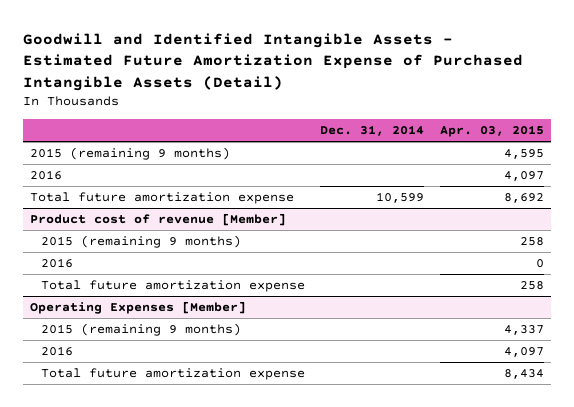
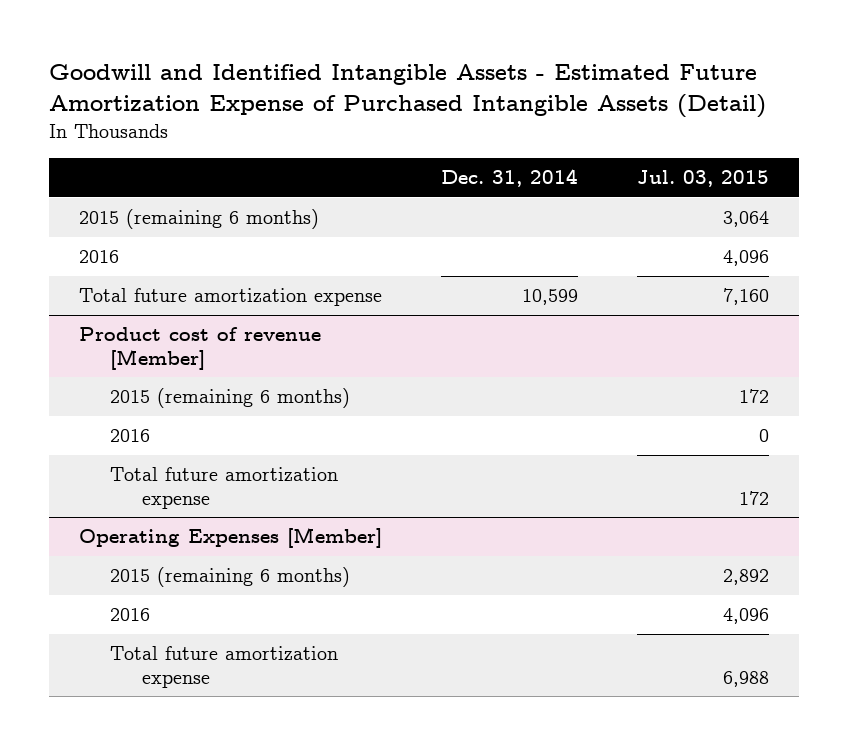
[439,124,544,137] Apr. 03, 2015 -> none
none -> [637,170,770,188] Jul. 03, 2015
[30,147,231,161] 2015 (remaining 9 months) -> [78,209,319,230] 2015 (remaining 6 months)
[40,235,241,249] 2015 (remaining 9 months) -> [110,388,351,409] 2015 (remaining 6 months)
[40,323,241,337] 2015 (remaining 9 months) -> [110,567,351,588] 2015 (remaining 6 months)

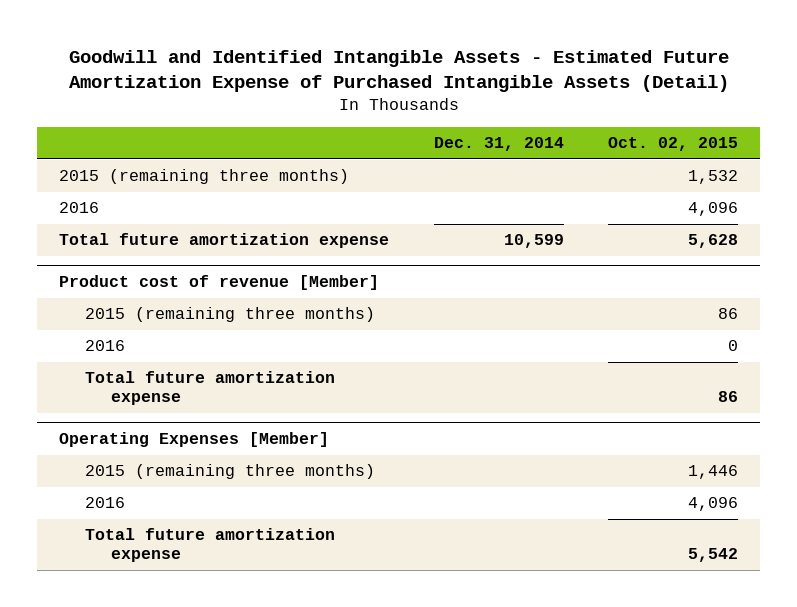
[637,170,770,188] Jul. 03, 2015 -> none
none -> [608,137,739,152] Oct. 02, 2015
[78,209,319,230] 2015 (remaining 6 months) -> [59,169,350,185] 2015 (remaining three months)
[110,388,351,409] 2015 (remaining 6 months) -> [85,307,376,323] 2015 (remaining three months)
[110,567,351,588] 2015 (remaining 6 months) -> [85,464,376,480] 2015 (remaining three months)

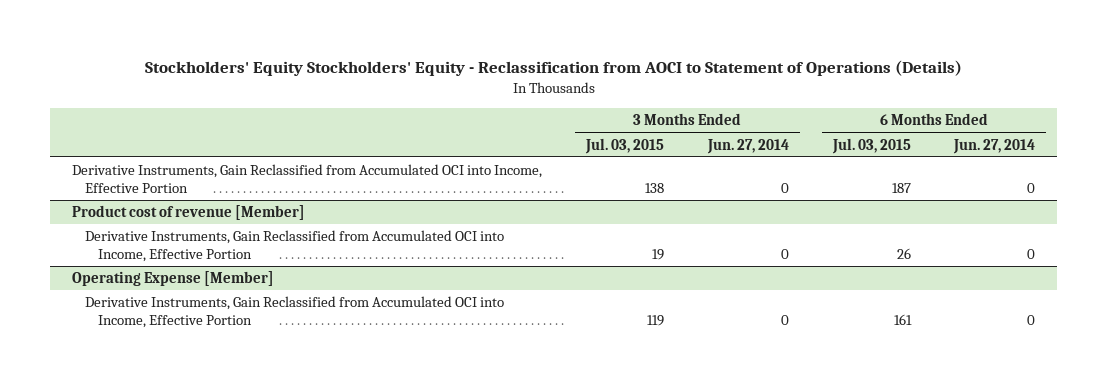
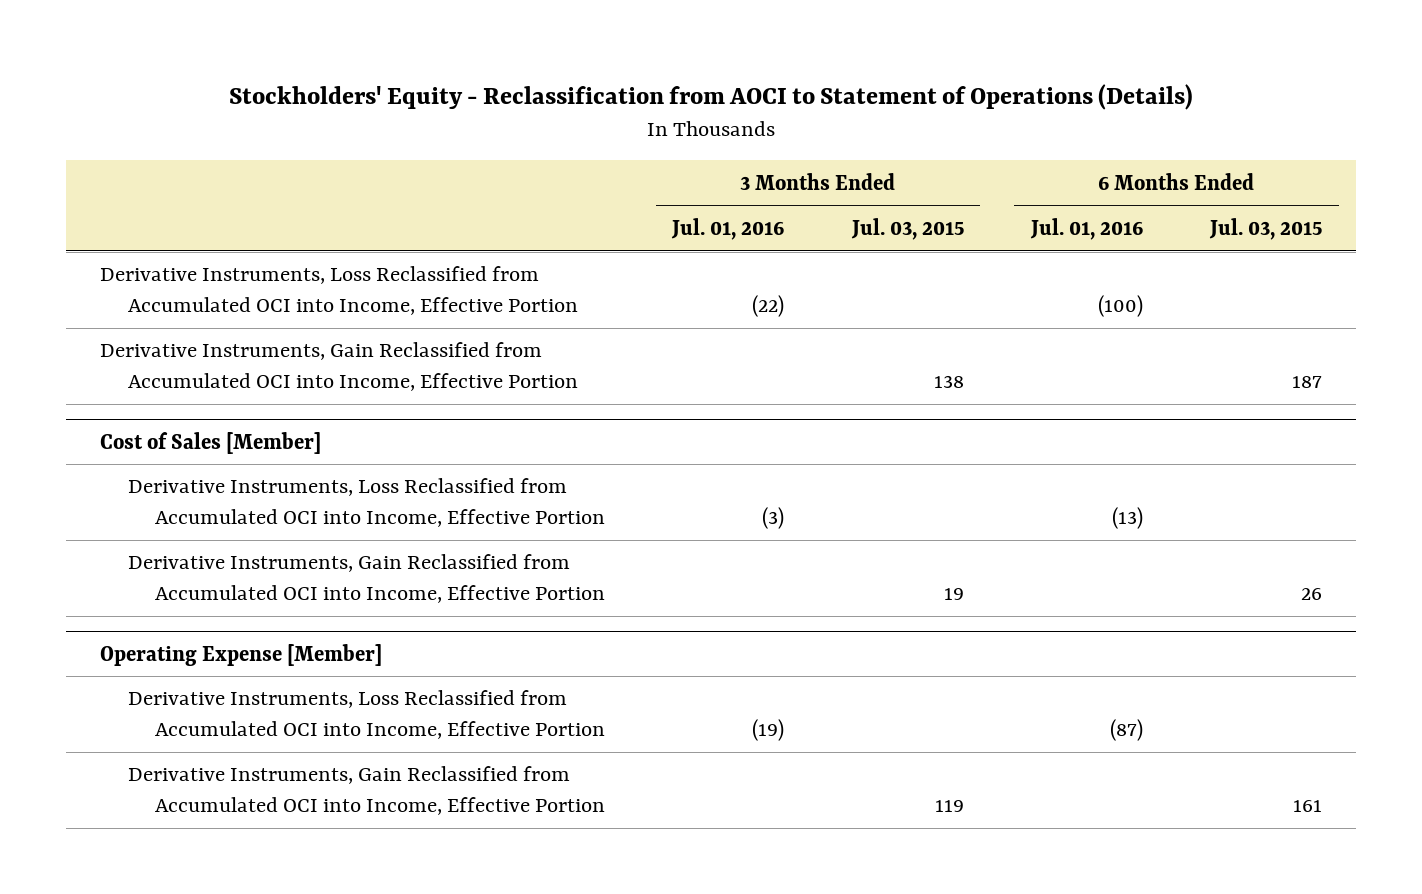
[144,60,962,77] Stockholders' Equity Stockholders' Equity - Reclassification from AOCI to Statement of Operations (Details) -> [229,83,1194,110] Stockholders' Equity - Reclassification from AOCI to Statement of Operations (Details)
[706,138,789,154] Jun. 27, 2014 -> none
[953,138,1036,154] Jun. 27, 2014 -> none
none -> [671,217,785,240] Jul. 01, 2016
none -> [1029,217,1143,240] Jul. 01, 2016
none -> [99,266,578,316] Derivative Instruments, Loss Reclassified from Accumulated OCI into Income, Effective Portion
[72,205,306,221] Product cost of revenue [Member] -> [99,431,321,454] Cost of Sales [Member]
none -> [127,478,606,528] Derivative Instruments, Loss Reclassified from Accumulated OCI into Income, Effective Portion
none -> [127,690,606,740] Derivative Instruments, Loss Reclassified from Accumulated OCI into Income, Effective Portion

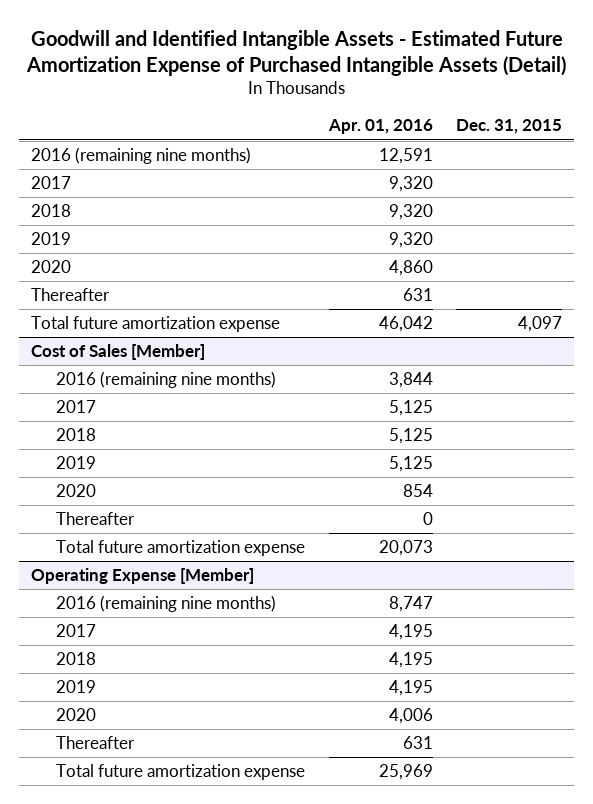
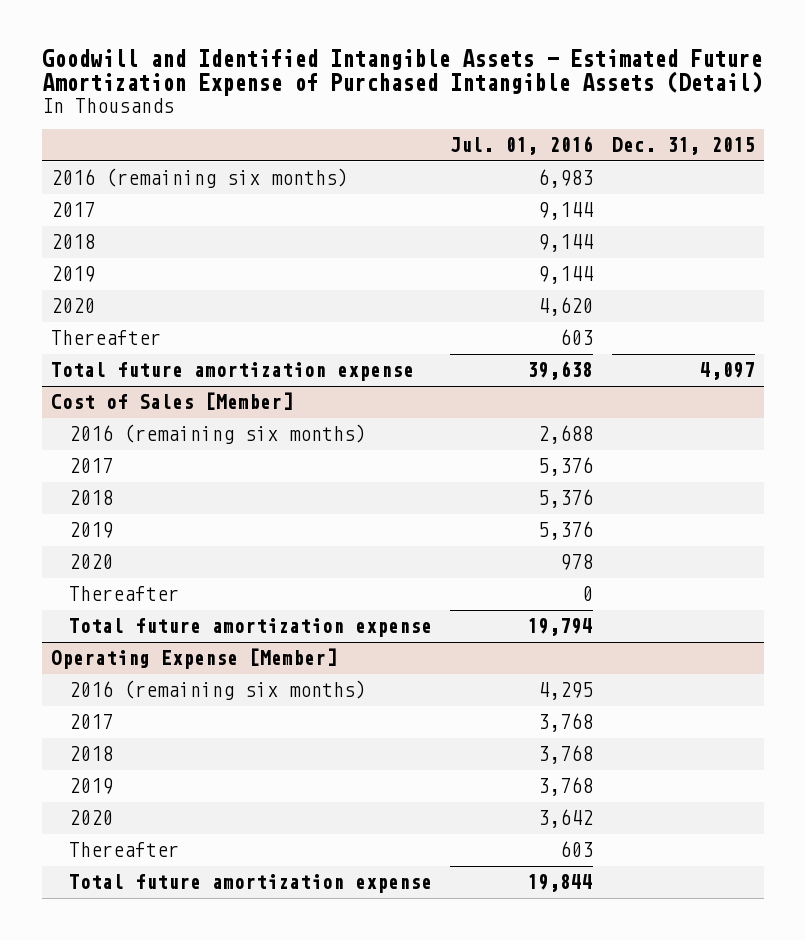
[327,119,433,135] Apr. 01, 2016 -> none
none -> [450,136,594,156] Jul. 01, 2016
[31,147,252,165] 2016 (remaining nine months) -> [51,168,349,189] 2016 (remaining six months)
[56,371,277,389] 2016 (remaining nine months) -> [68,424,366,445] 2016 (remaining six months)
[56,595,277,613] 2016 (remaining nine months) -> [68,680,366,701] 2016 (remaining six months)

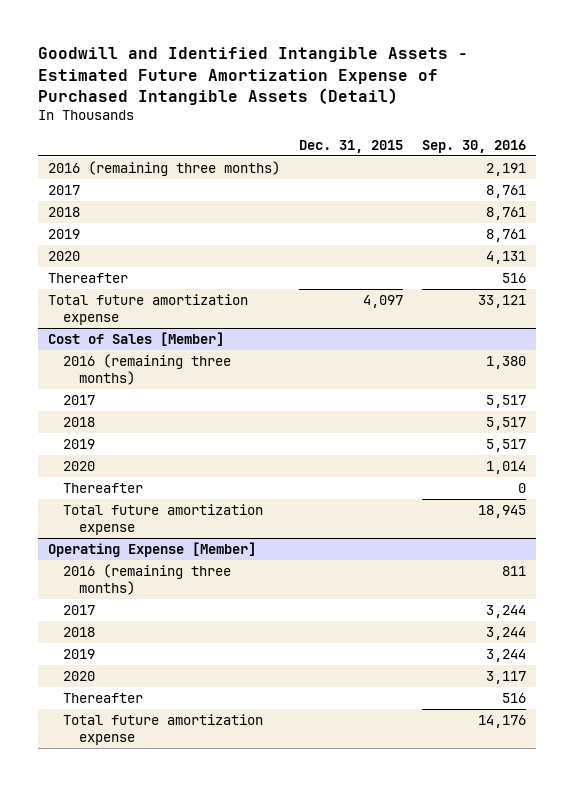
[450,136,594,156] Jul. 01, 2016 -> none
none -> [421,139,526,153] Sep. 30, 2016
[51,168,349,189] 2016 (remaining six months) -> [47,161,280,177] 2016 (remaining three months)
[68,424,366,445] 2016 (remaining six months) -> [63,354,232,385] 2016 (remaining three months)
[68,680,366,701] 2016 (remaining six months) -> [63,564,232,595] 2016 (remaining three months)

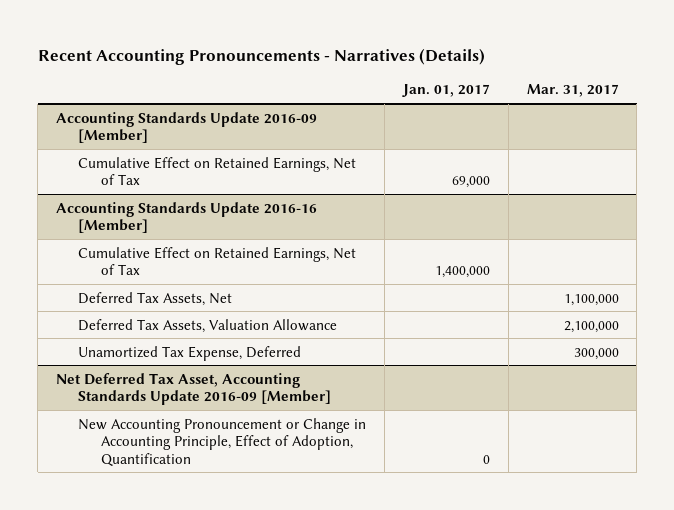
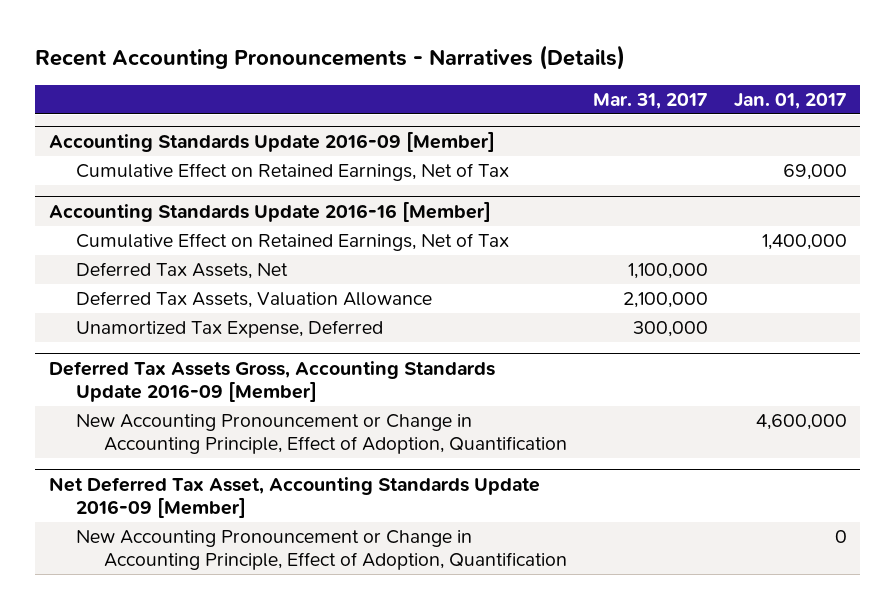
none -> [48,360,495,402] Deferred Tax Assets Gross, Accounting Standards Update 2016-09 [Member]
none -> [76,414,567,455] New Accounting Pronouncement or Change in Accounting Principle, Effect of Adoption, Quantification

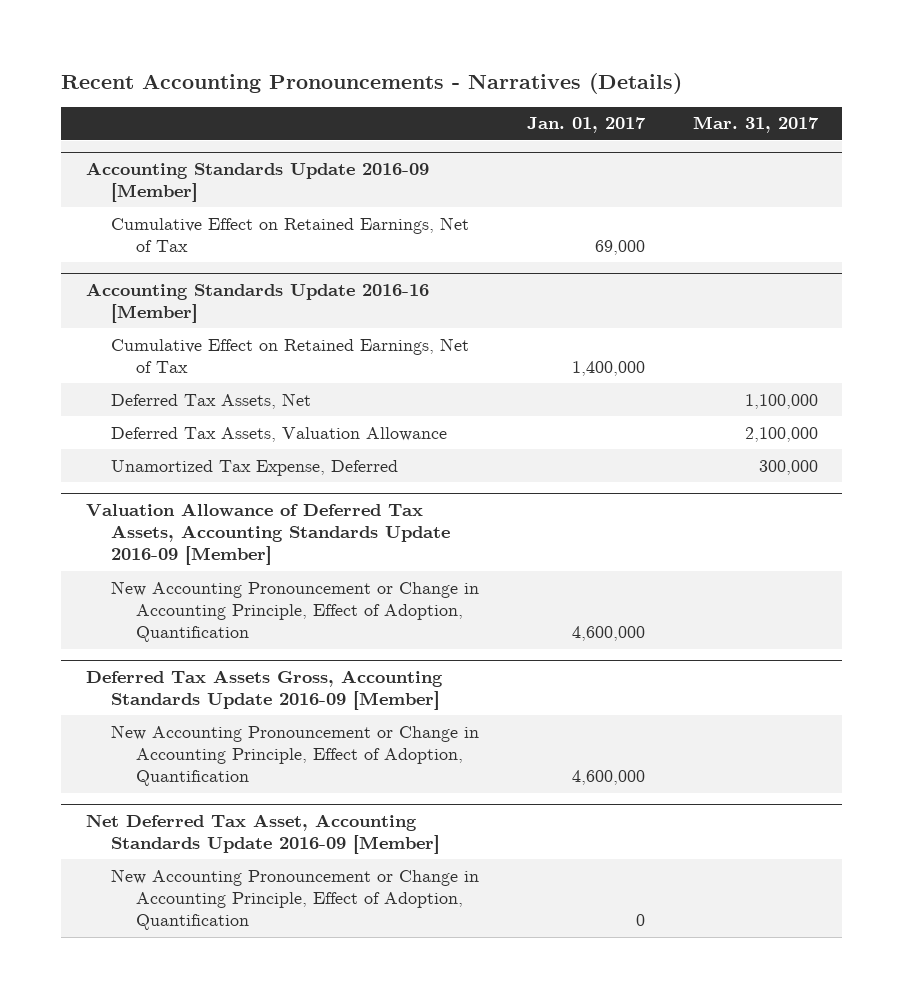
none -> [85,502,450,566] Valuation Allowance of Deferred Tax Assets, Accounting Standards Update 2016-09 [Member]
none -> [110,580,479,643] New Accounting Pronouncement or Change in Accounting Principle, Effect of Adoption, Quantification

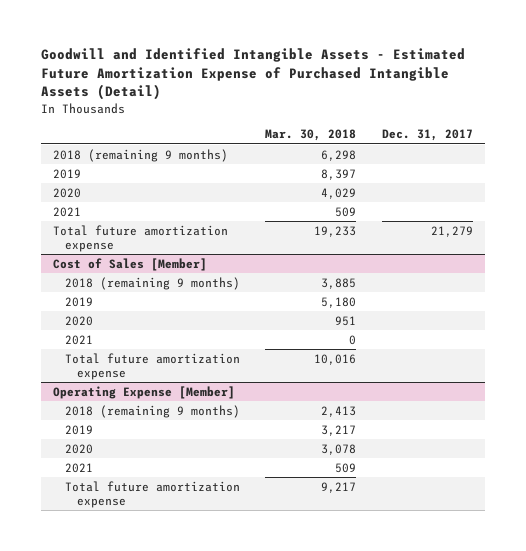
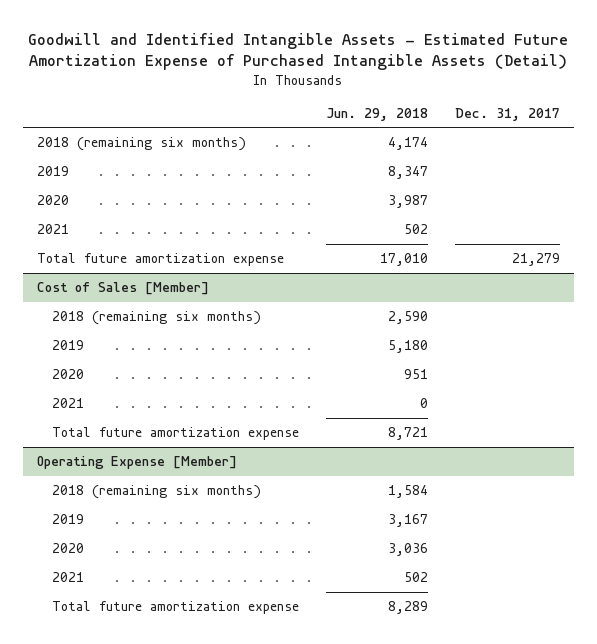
[265,129,357,142] Mar. 30, 2018 -> none
none -> [326,107,429,121] Jun. 29, 2018
[53,148,229,162] 2018 (remaining 9 months) -> [36,137,246,152] 2018 (remaining six months)
[65,276,241,290] 2018 (remaining 9 months) -> [52,311,262,326] 2018 (remaining six months)
[65,404,241,418] 2018 (remaining 9 months) -> [52,485,262,500] 2018 (remaining six months)

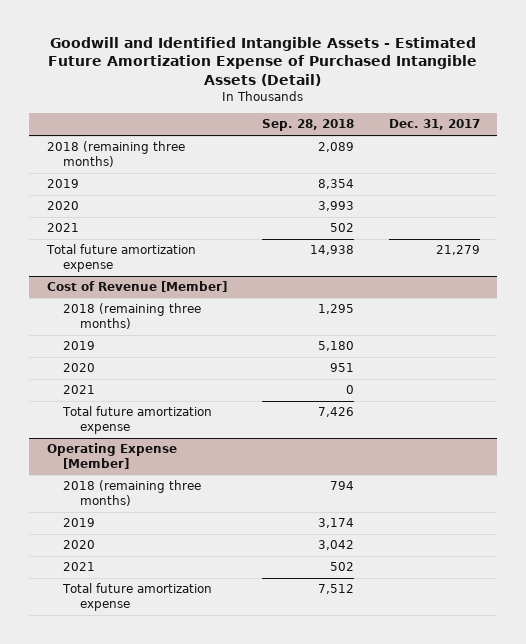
[326,107,429,121] Jun. 29, 2018 -> none
none -> [261,119,354,132] Sep. 28, 2018
[36,137,246,152] 2018 (remaining six months) -> [46,141,185,167] 2018 (remaining three months)
[36,282,209,296] Cost of Sales [Member] -> [46,281,227,293] Cost of Revenue [Member]
[52,311,262,326] 2018 (remaining six months) -> [63,303,202,329] 2018 (remaining three months)
[52,485,262,500] 2018 (remaining six months) -> [63,480,202,506] 2018 (remaining three months)

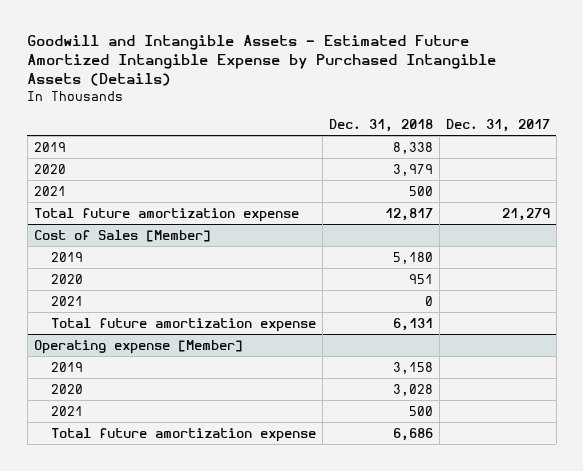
[48,36,478,86] Goodwill and Identified Intangible Assets - Estimated Future Amortization Expense of Purchased Intangible Assets (Detail) -> [27,35,497,87] Goodwill and Intangible Assets - Estimated Future Amortized Intangible Expense by Purchased Intangible Assets (Details)
[261,119,354,132] Sep. 28, 2018 -> none
none -> [328,118,433,132] Dec. 31, 2018
[46,141,185,167] 2018 (remaining three months) -> none
[63,303,202,329] 2018 (remaining three months) -> none
[46,281,227,293] Cost of Revenue [Member] -> [33,229,211,242] Cost of Sales [Member]
[63,480,202,506] 2018 (remaining three months) -> none
[46,443,177,469] Operating Expense [Member] -> [33,339,243,354] Operating expense [Member]

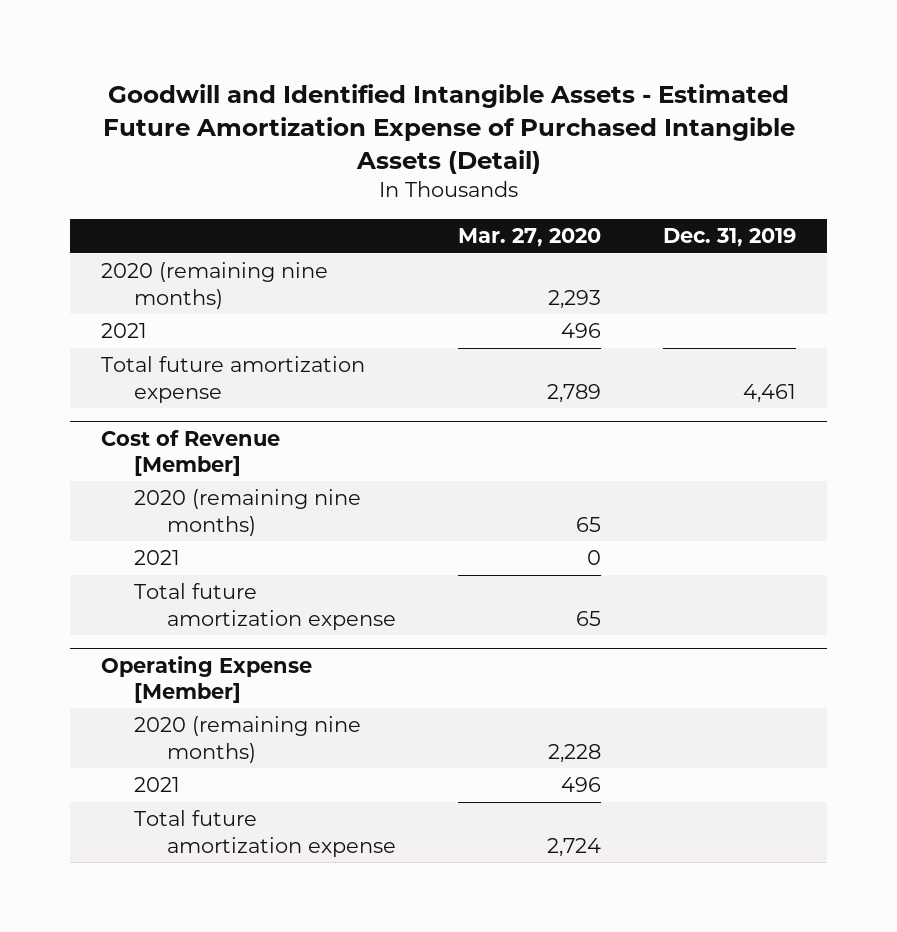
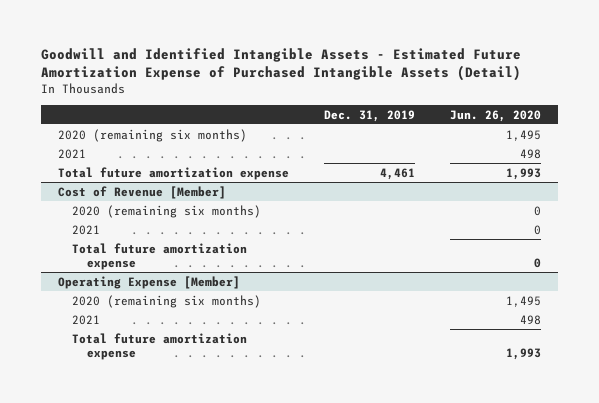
[458,228,602,248] Mar. 27, 2020 -> none
none -> [449,109,541,122] Jun. 26, 2020
[101,262,329,309] 2020 (remaining nine months) -> [58,128,248,142] 2020 (remaining six months)
[134,489,362,536] 2020 (remaining nine months) -> [72,204,262,218] 2020 (remaining six months)
[134,716,362,763] 2020 (remaining nine months) -> [72,294,262,308] 2020 (remaining six months)

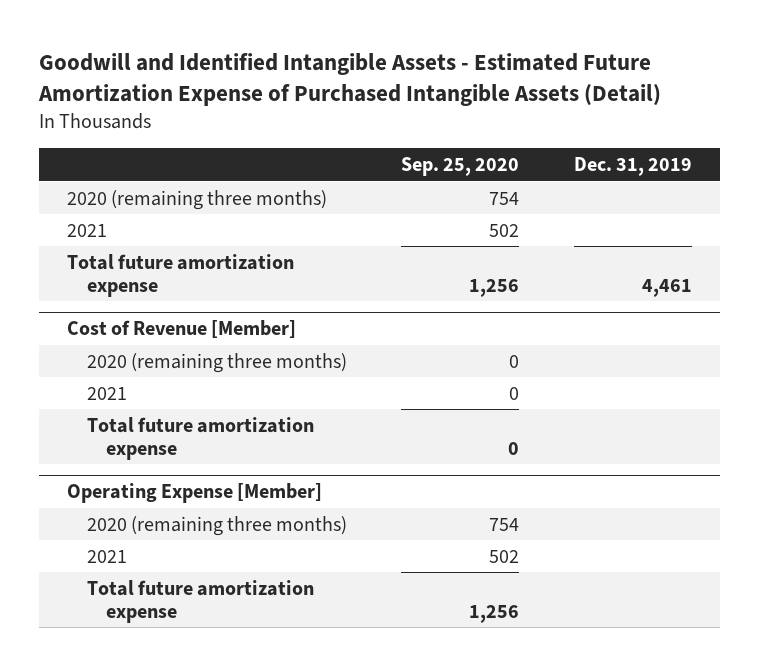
[449,109,541,122] Jun. 26, 2020 -> none
none -> [401,157,520,177] Sep. 25, 2020
[58,128,248,142] 2020 (remaining six months) -> [66,189,327,210] 2020 (remaining three months)
[72,204,262,218] 2020 (remaining six months) -> [86,352,347,373] 2020 (remaining three months)
[72,294,262,308] 2020 (remaining six months) -> [86,515,347,536] 2020 (remaining three months)

